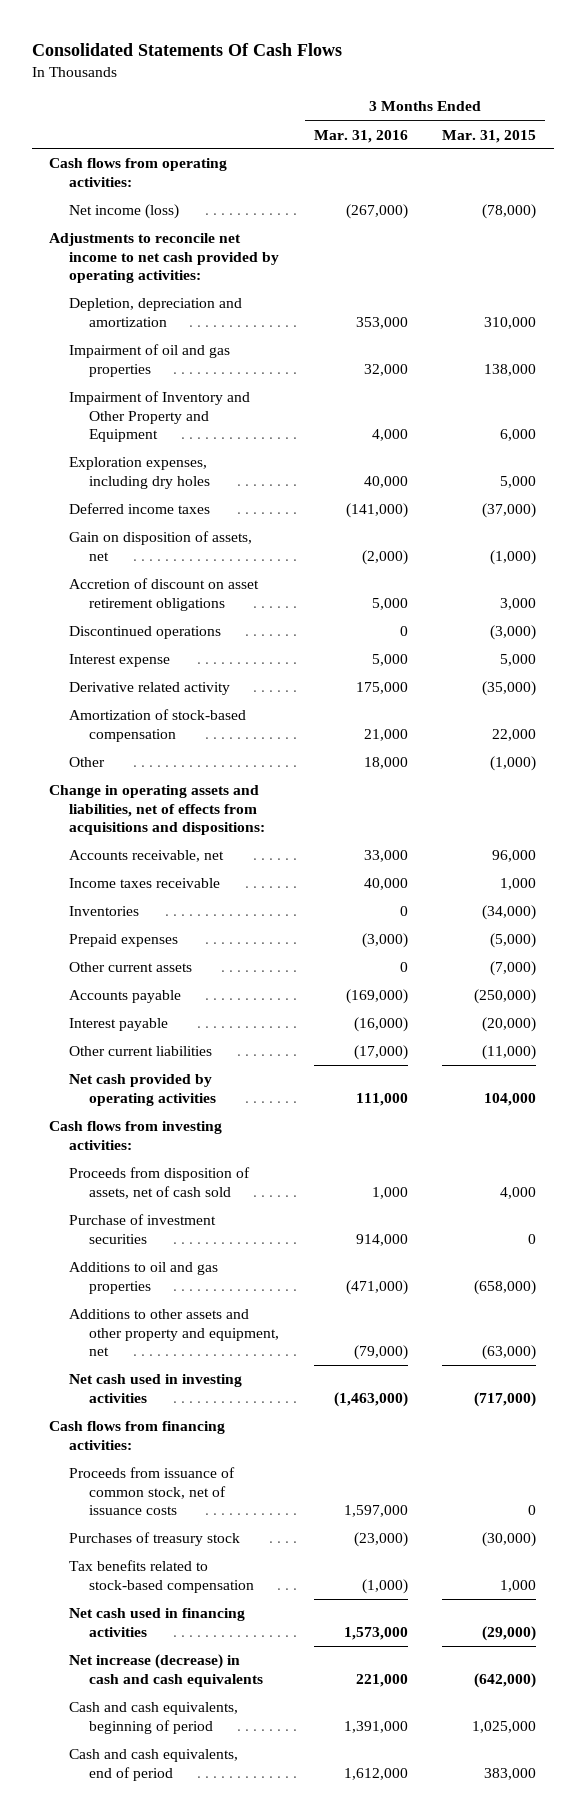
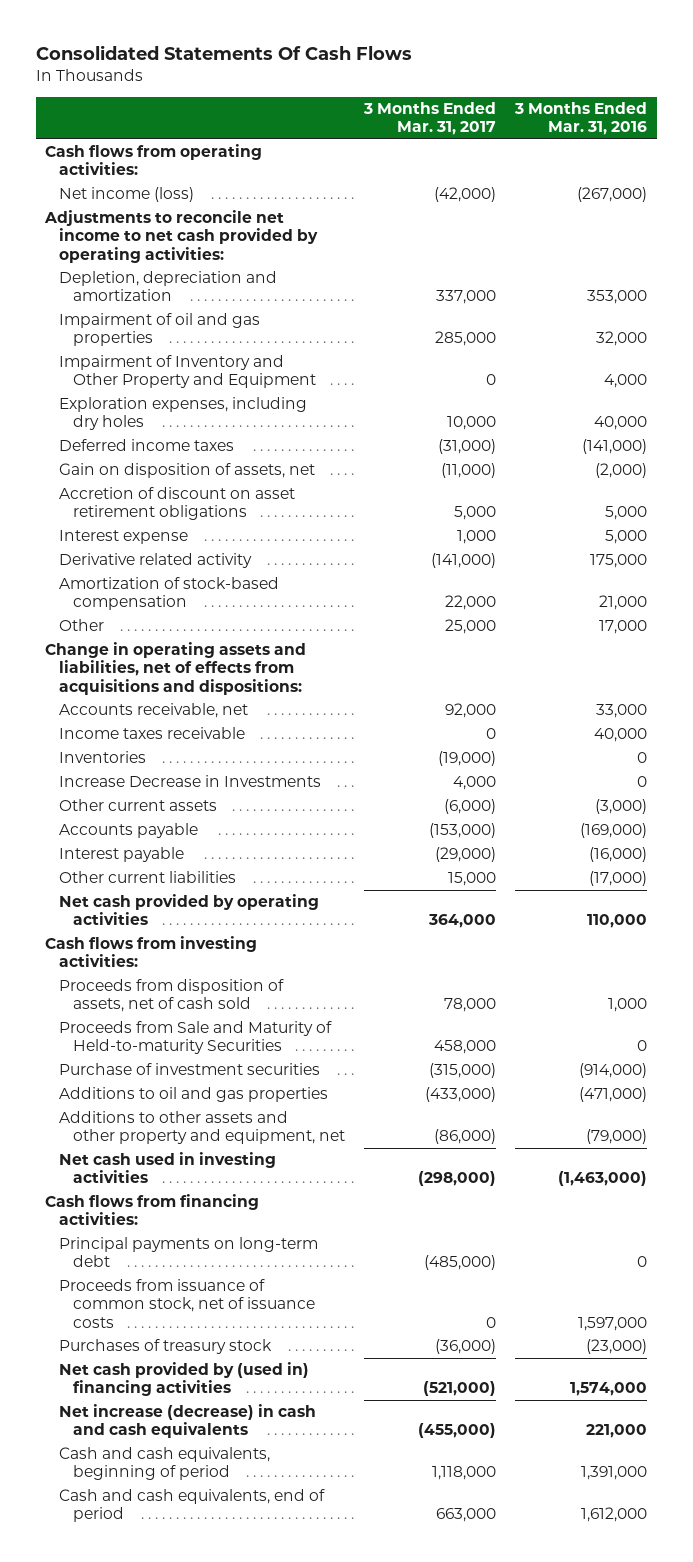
[442,129,537,143] Mar. 31, 2015 -> none
none -> [362,102,496,136] 3 Months Ended Mar. 31, 2017
[69,626,222,640] Discontinued operations -> none
[363,757,408,770] 18,000 -> [599,620,648,635] 17,000
[69,934,179,948] Prepaid expenses -> none
none -> [59,775,322,788] Increase Decrease in Investments
[399,962,408,973] 0 -> [595,799,648,815] (3,000)
[355,1092,408,1106] 111,000 -> [587,914,648,929] 110,000
none -> [59,1021,333,1055] Proceeds from Sale and Maturity of Held-to-maturity Securities
[355,1233,408,1246] 914,000 -> [579,1063,648,1079] (914,000)
none -> [59,1237,319,1268] Principal payments on long-term debt
[69,1560,255,1593] Tax benefits related to stock-based compensation -> none
[69,1608,246,1637] Net cash used in financing activities -> [59,1362,310,1397] Net cash provided by (used in) financing activities
[343,1626,408,1640] 1,573,000 -> [570,1382,648,1397] 1,574,000

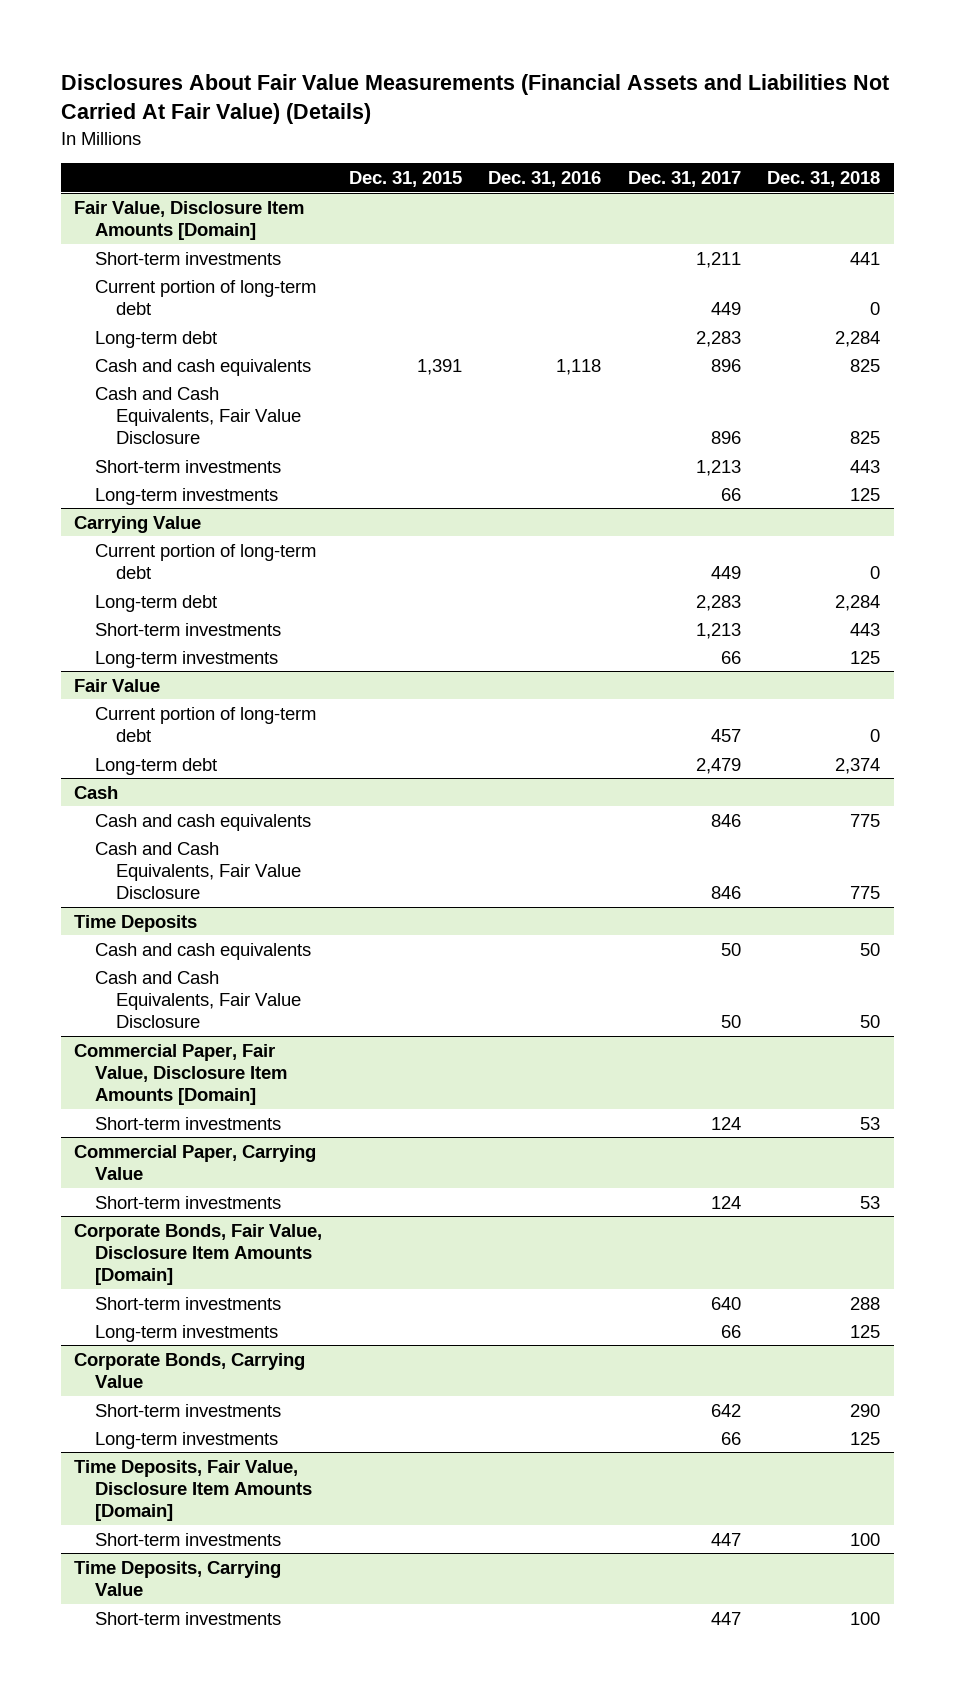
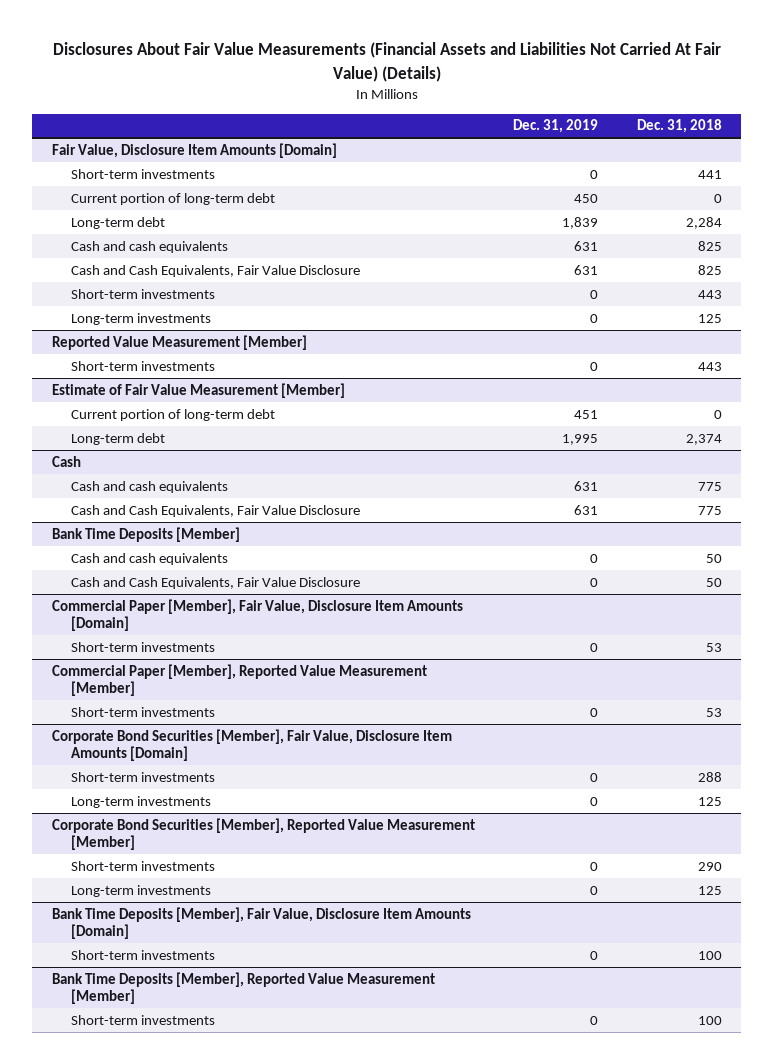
[348,171,462,188] Dec. 31, 2015 -> none
[488,171,602,188] Dec. 31, 2016 -> none
[627,171,741,188] Dec. 31, 2017 -> none
none -> [513,119,599,134] Dec. 31, 2019
[95,543,317,579] Current portion of long-term debt -> none
[95,594,218,612] Long-term debt -> none
[74,515,202,533] Carrying Value -> [51,334,307,350] Reported Value Measurement [Member]
[95,650,279,668] Long-term investments -> none
[74,678,161,692] Fair Value -> [51,382,345,398] Estimate of Fair Value Measurement [Member]
[74,914,198,932] Time Deposits -> [51,526,240,542] Bank Time Deposits [Member]
[74,1043,288,1106] Commercial Paper, Fair Value, Disclosure Item Amounts [Domain] -> [51,598,463,632] Commercial Paper [Member], Fair Value, Disclosure Item Amounts [Domain]
[74,1144,317,1180] Commercial Paper, Carrying Value -> none
none -> [51,663,427,697] Commercial Paper [Member], Reported Value Measurement [Member]
[74,1223,323,1286] Corporate Bonds, Fair Value, Disclosure Item Amounts [Domain] -> [51,728,452,762] Corporate Bond Securities [Member], Fair Value, Disclosure Item Amounts [Domain]
[74,1352,306,1388] Corporate Bonds, Carrying Value -> none
none -> [51,817,475,851] Corporate Bond Securities [Member], Reported Value Measurement [Member]
[74,1459,313,1522] Time Deposits, Fair Value, Disclosure Item Amounts [Domain] -> [51,906,471,940] Bank Time Deposits [Member], Fair Value, Disclosure Item Amounts [Domain]
[74,1560,282,1596] Time Deposits, Carrying Value -> none
none -> [51,971,435,1005] Bank Time Deposits [Member], Reported Value Measurement [Member]

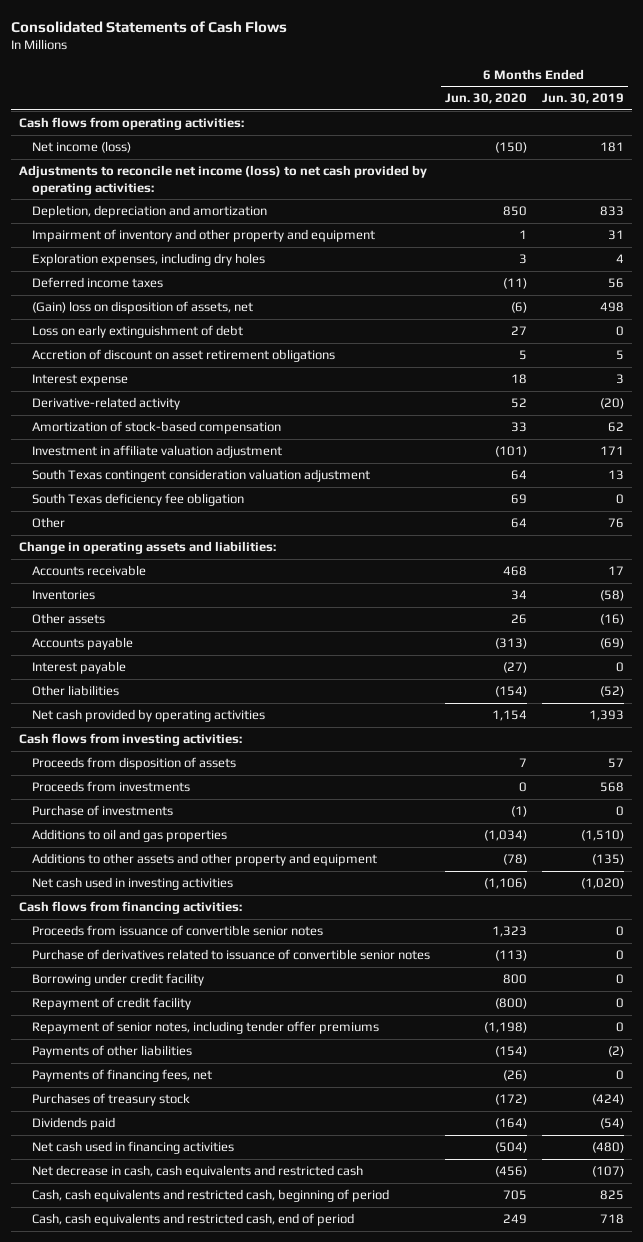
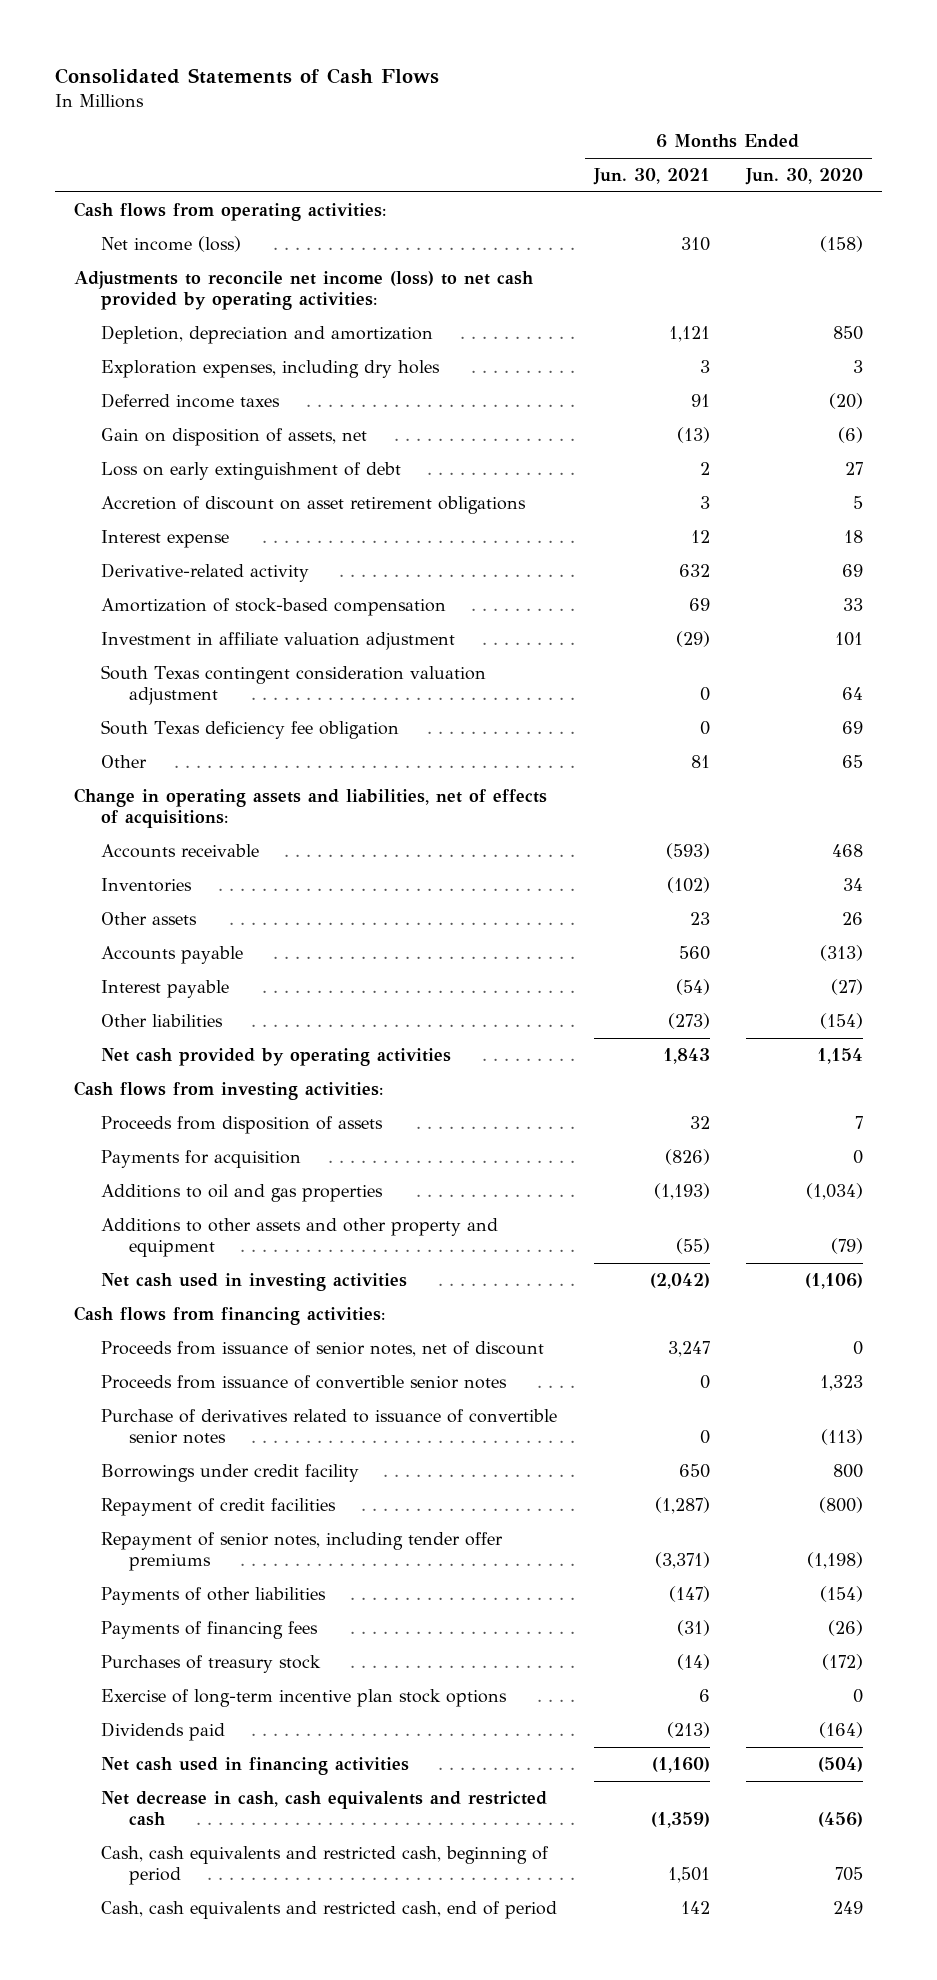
[541,93,624,105] Jun. 30, 2019 -> none
none -> [592,168,710,186] Jun. 30, 2021
[494,142,527,154] (150) -> [820,235,864,252] (158)
[31,229,375,243] Impairment of inventory and other property and equipment -> none
[502,278,527,290] (11) -> [829,392,864,409] (20)
[31,301,253,315] (Gain) loss on disposition of assets, net -> [101,427,368,446] Gain on disposition of assets, net
[510,398,527,409] 52 -> [842,563,864,577] 69
[494,446,527,458] (101) -> [835,631,864,646] 101
[510,518,527,529] 64 -> [842,754,864,768] 65
[18,541,276,555] Change in operating assets and liabilities: -> [73,787,547,829] Change in operating assets and liabilities, net of effects of acquisitions:
[31,781,190,793] Proceeds from investments -> none
[31,805,173,817] Purchase of investments -> none
none -> [101,1149,302,1168] Payments for acquisition
[502,854,527,866] (78) -> [831,1238,864,1255] (79)
none -> [101,1340,545,1357] Proceeds from issuance of senior notes, net of discount
[31,973,204,987] Borrowing under credit facility -> [101,1463,360,1482] Borrowings under credit facility
[31,997,191,1011] Repayment of credit facility -> [101,1497,337,1516] Repayment of credit facilities
[31,1069,212,1083] Payments of financing fees, net -> [101,1620,319,1639] Payments of financing fees
none -> [101,1688,508,1707] Exercise of long-term incentive plan stock options

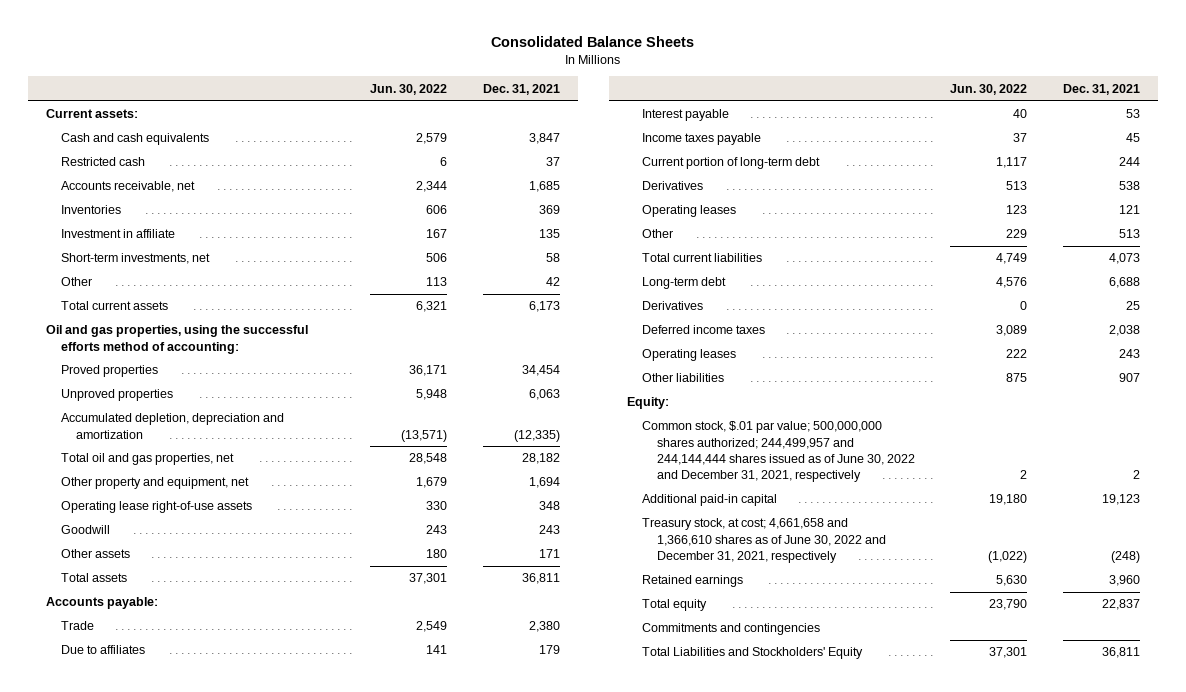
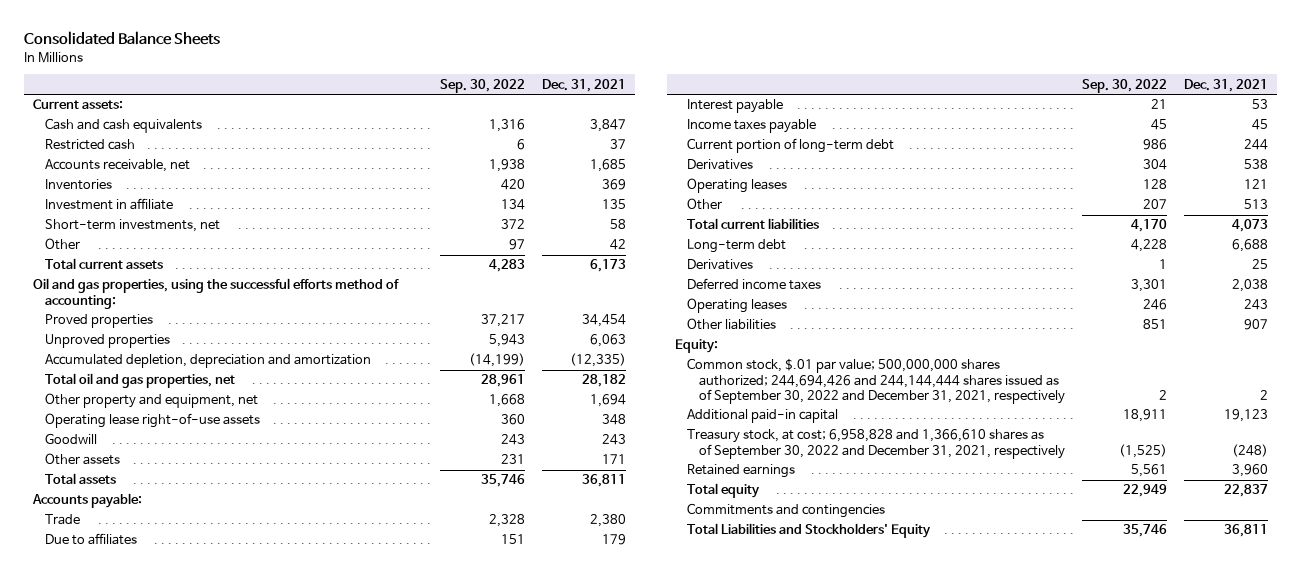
[369,83,447,95] Jun. 30, 2022 -> none
none -> [439,78,525,93] Sep. 30, 2022
[641,421,915,482] Common stock, $.01 par value; 500,000,000 shares authorized; 244,499,957 and 244,144,444 shares issued as of June 30, 2022 and December 31, 2021, respectively -> [687,358,1066,405] Common stock, $.01 par value; 500,000,000 shares authorized; 244,694,426 and 244,144,444 shares issued as of September 30, 2022 and December 31, 2021, respectively
[641,518,886,563] Treasury stock, at cost; 4,661,658 and 1,366,610 shares as of June 30, 2022 and December 31, 2021, respectively -> [687,429,1066,459] Treasury stock, at cost; 6,958,828 and 1,366,610 shares as of September 30, 2022 and December 31, 2021, respectively

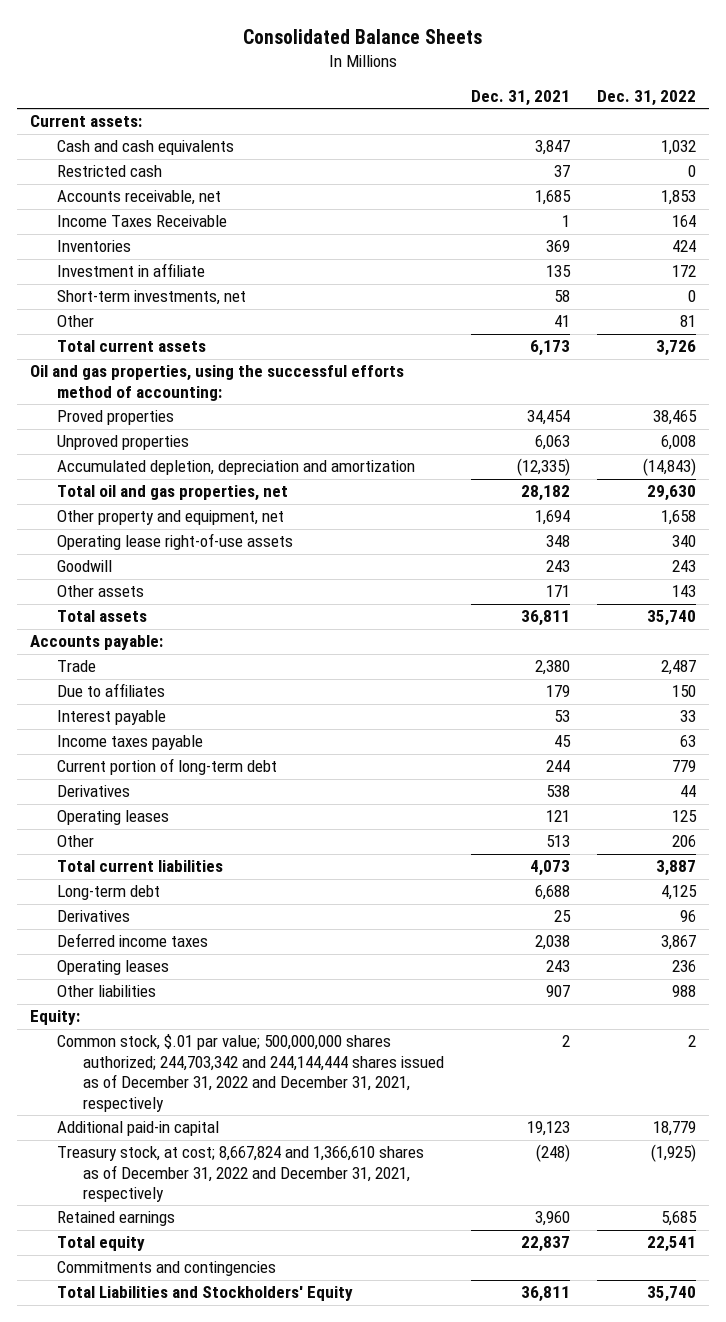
[439,78,525,93] Sep. 30, 2022 -> none
none -> [596,90,696,107] Dec. 31, 2022
none -> [56,215,227,228] Income Taxes Receivable
[609,239,626,251] 42 -> [553,315,570,328] 41
[687,358,1066,405] Common stock, $.01 par value; 500,000,000 shares authorized; 244,694,426 and 244,144,444 shares issued as of September 30, 2022 and December 31, 2021, respectively -> [56,1034,444,1112] Common stock, $.01 par value; 500,000,000 shares authorized; 244,703,342 and 244,144,444 shares issued as of December 31, 2022 and December 31, 2021, respectively
[687,429,1066,459] Treasury stock, at cost; 6,958,828 and 1,366,610 shares as of September 30, 2022 and December 31, 2021, respectively -> [56,1146,424,1203] Treasury stock, at cost; 8,667,824 and 1,366,610 shares as of December 31, 2022 and December 31, 2021, respectively

